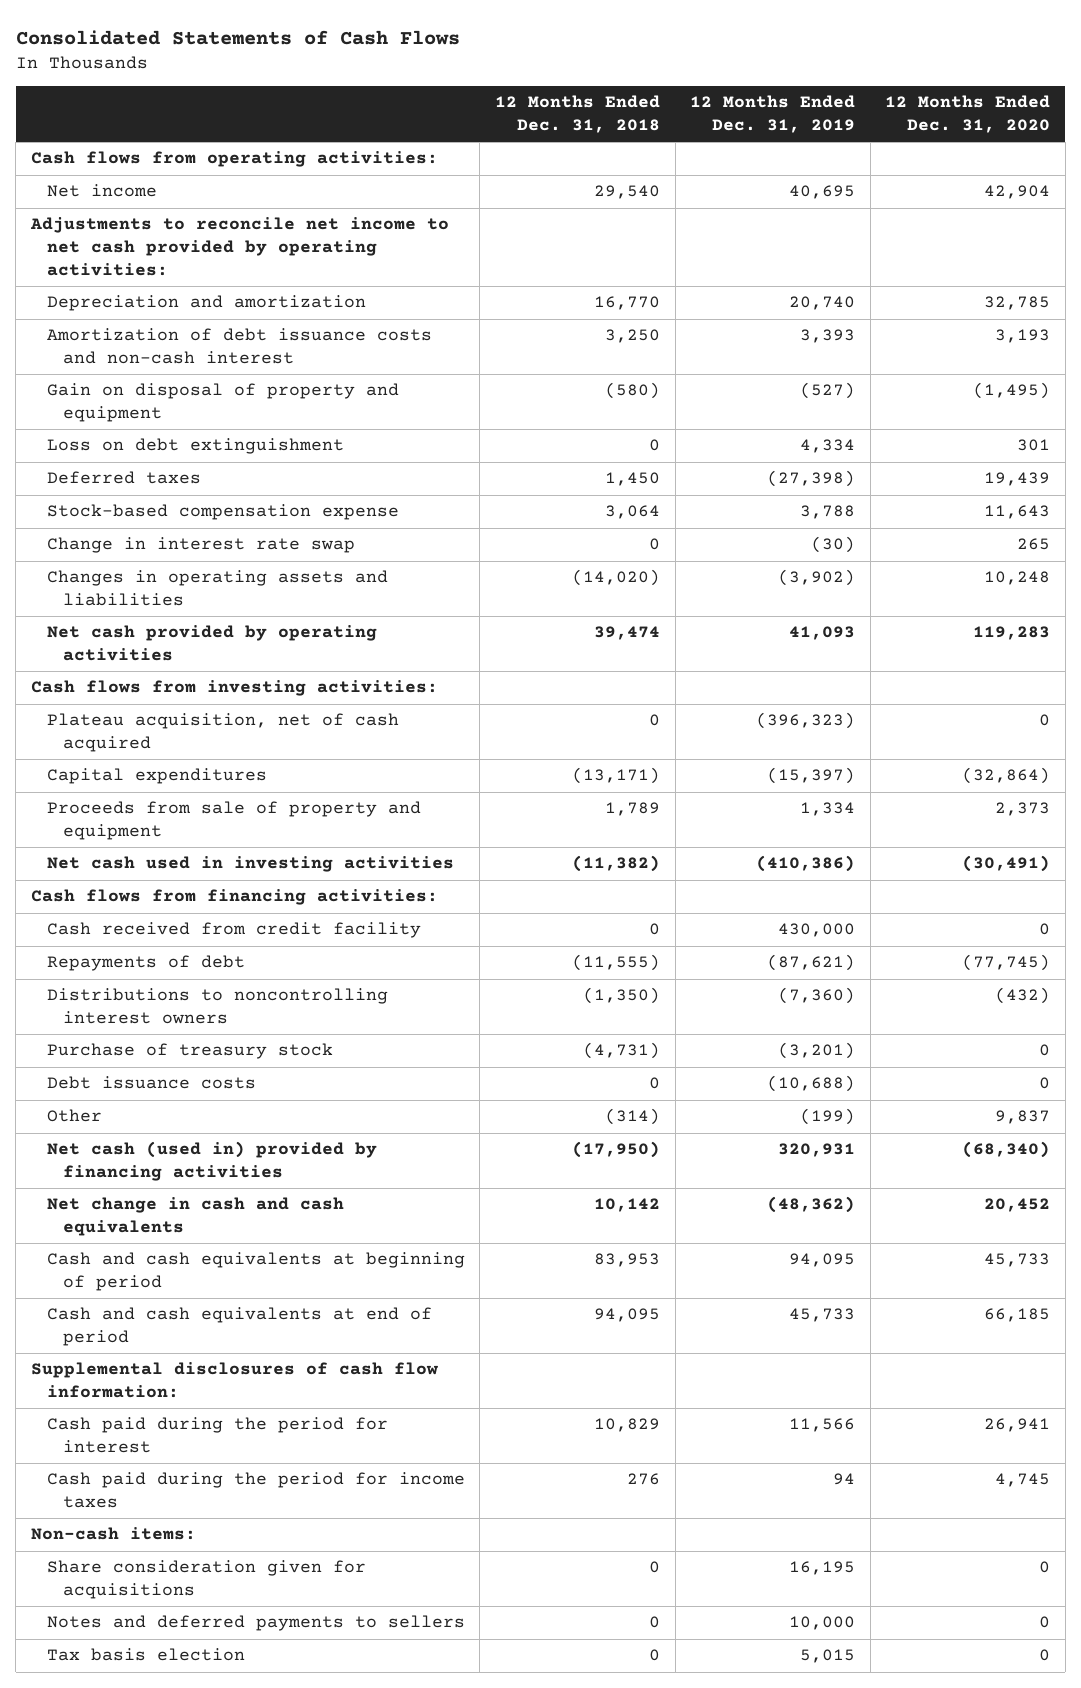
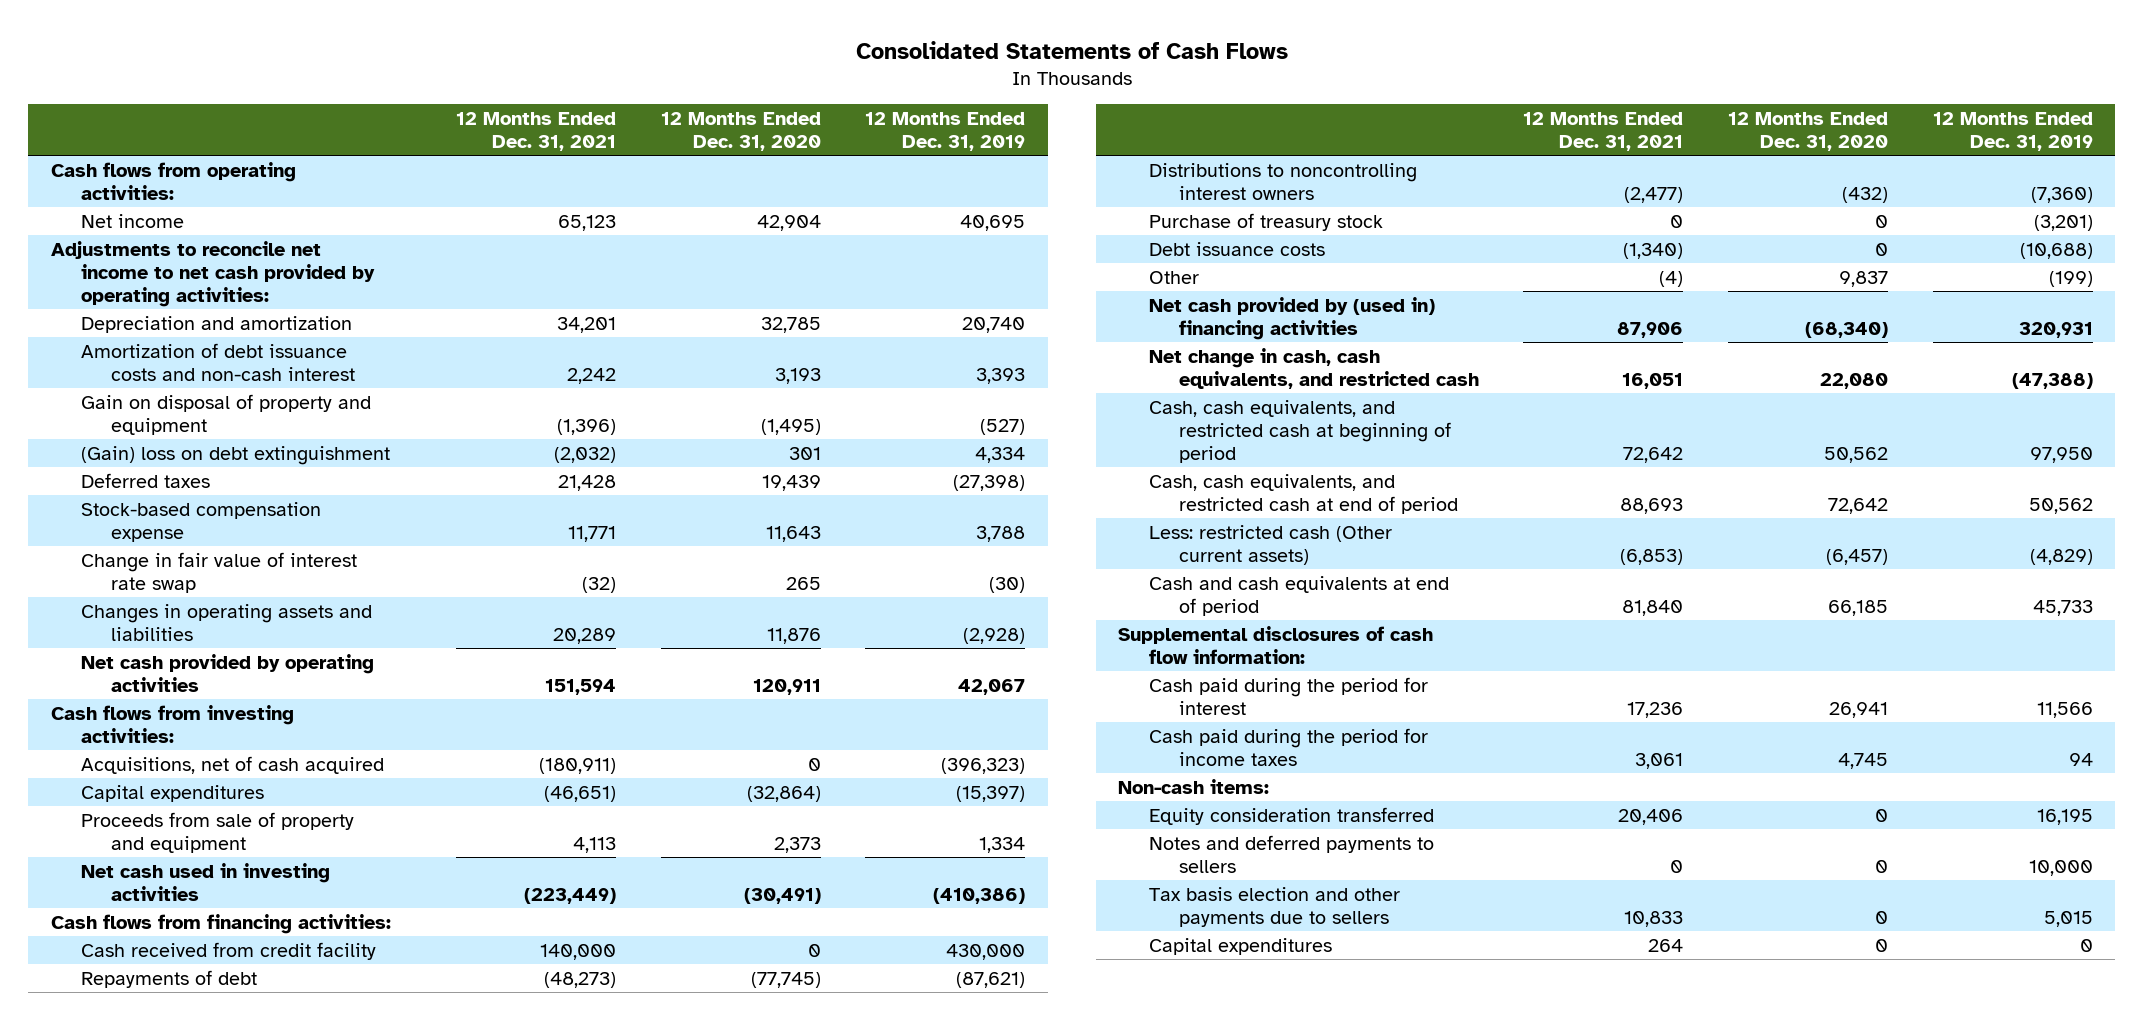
[494,95,660,134] 12 Months Ended Dec. 31, 2018 -> none
none -> [455,111,616,151] 12 Months Ended Dec. 31, 2021
[46,438,344,455] Loss on debt extinguishment -> [80,445,390,465] (Gain) loss on debt extinguishment
[46,537,355,554] Change in interest rate swap -> [80,551,357,593] Change in fair value of interest rate swap
[778,569,856,587] (3,902) -> [963,627,1026,644] (2,928)
[984,571,1051,586] 10,248 -> [766,627,821,644] 11,876
[789,626,856,641] 41,093 -> [958,678,1026,695] 42,067
[973,626,1051,641] 119,283 -> [752,678,821,695] 120,911
[46,713,399,753] Plateau acquisition, net of cash acquired -> [80,755,384,774] Acquisitions, net of cash acquired
[46,1141,377,1182] Net cash (used in) provided by financing activities -> [1148,296,1435,340] Net cash provided by (used in) financing activities
[46,1197,344,1237] Net change in cash and cash equivalents -> [1148,347,1479,389] Net change in cash, cash equivalents, and restricted cash
[767,1196,856,1214] (48,362) -> [2011,372,2093,389] (47,388)
[984,1198,1051,1213] 20,452 -> [1820,372,1889,389] 22,080
[46,1252,465,1292] Cash and cash equivalents at beginning of period -> [1148,399,1451,463] Cash, cash equivalents, and restricted cash at beginning of period
[789,1253,856,1268] 94,095 -> [2029,446,2093,463] 97,950
[984,1253,1051,1268] 45,733 -> [1824,446,1889,463] 50,562
none -> [1148,473,1458,514] Cash, cash equivalents, and restricted cash at end of period
none -> [1148,524,1392,565] Less: restricted cash (Other current assets)
[46,1560,366,1600] Share consideration given for acquisitions -> [1148,806,1434,825] Equity consideration transferred
[46,1648,245,1662] Tax basis election -> [1148,886,1400,927] Tax basis election and other payments due to sellers
none -> [1148,937,1332,955] Capital expenditures

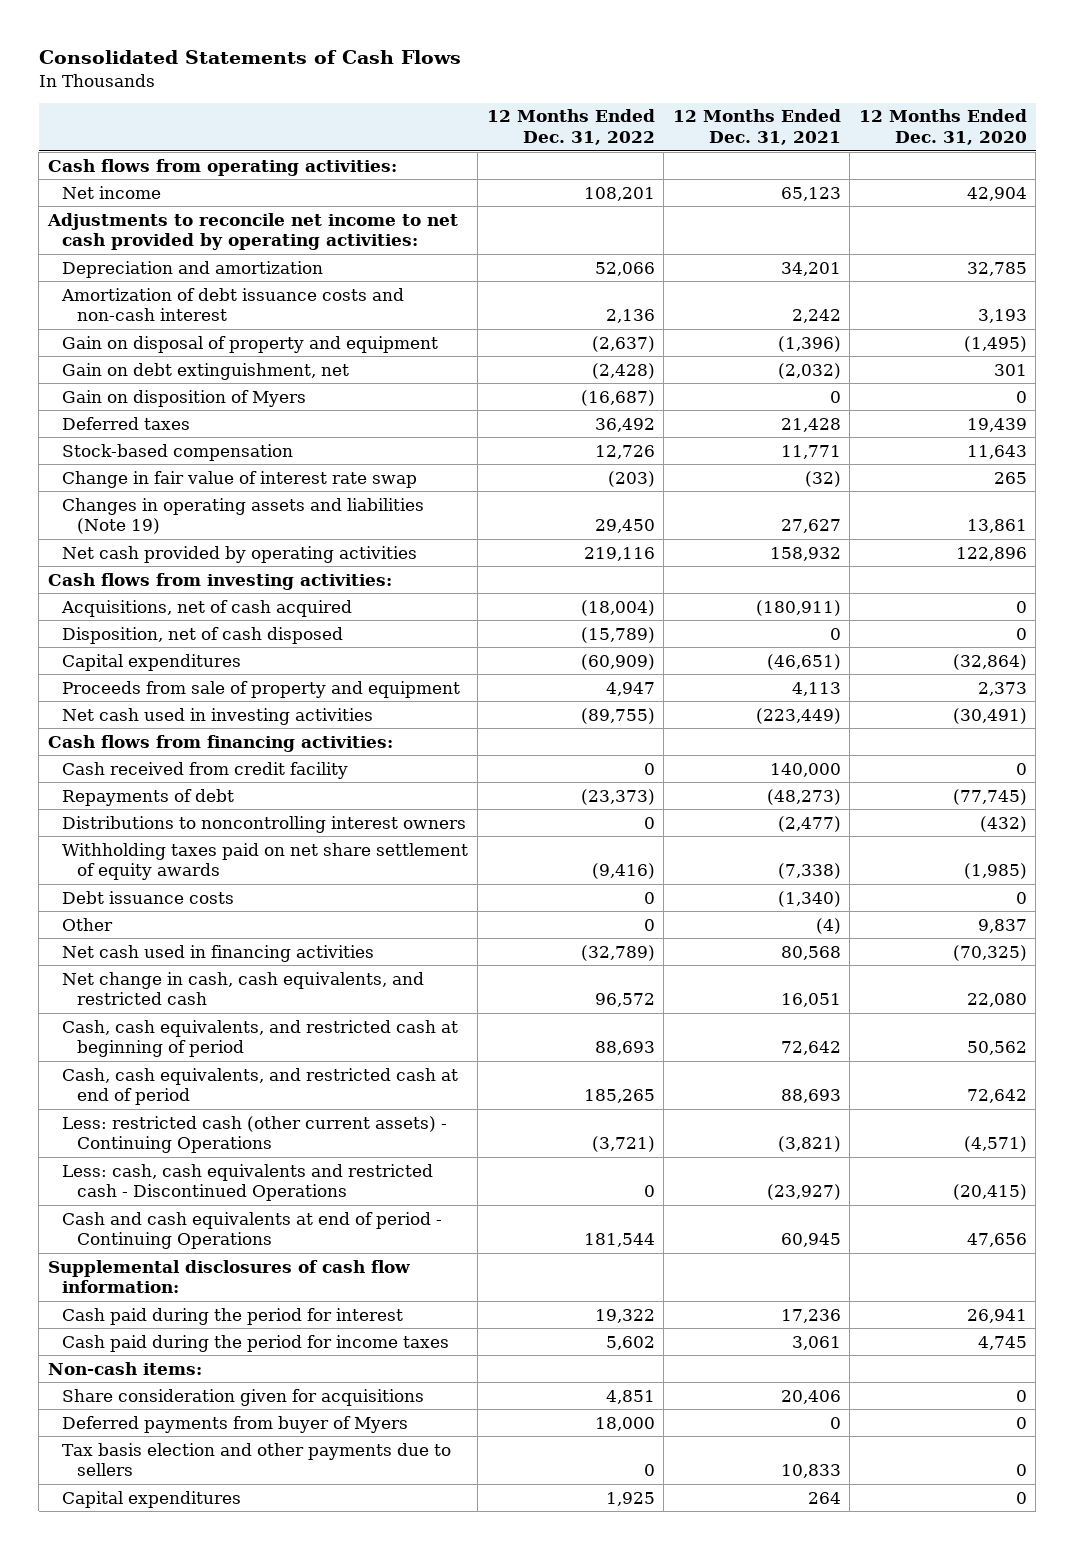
[865,111,1026,151] 12 Months Ended Dec. 31, 2019 -> none
none -> [486,109,655,146] 12 Months Ended Dec. 31, 2022
[80,445,390,465] (Gain) loss on debt extinguishment -> [62,362,350,380] Gain on debt extinguishment, net
none -> [62,389,307,407] Gain on disposition of Myers
[80,501,321,542] Stock-based compensation expense -> [62,443,294,461] Stock-based compensation
[80,603,372,641] Changes in operating assets and liabilities -> [62,497,425,535] Changes in operating assets and liabilities (Note 19)
[552,627,616,644] 20,289 -> [780,519,841,534] 27,627
[766,627,821,644] 11,876 -> [966,519,1027,534] 13,861
[544,678,616,695] 151,594 -> [769,546,841,561] 158,932
[752,678,821,695] 120,911 -> [955,546,1027,561] 122,896
none -> [62,626,344,644] Disposition, net of cash disposed
[1148,212,1383,231] Purchase of treasury stock -> none
none -> [62,842,469,881] Withholding taxes paid on net share settlement of equity awards
[1148,296,1435,340] Net cash provided by (used in) financing activities -> [62,944,375,962] Net cash used in financing activities
[1617,321,1684,338] 87,906 -> [780,945,841,960] 80,568
[1805,321,1889,338] (68,340) -> [952,944,1027,961] (70,325)
[1148,524,1392,565] Less: restricted cash (Other current assets) -> [62,1115,448,1154] Less: restricted cash (other current assets) - Continuing Operations
[1620,548,1684,565] (6,853) -> [777,1136,841,1153] (3,821)
[1826,548,1889,565] (6,457) -> [963,1136,1027,1153] (4,571)
none -> [62,1163,434,1202] Less: cash, cash equivalents and restricted cash - Discontinued Operations
[1148,575,1449,616] Cash and cash equivalents at end of period -> [62,1211,443,1250] Cash and cash equivalents at end of period - Continuing Operations
[1622,599,1684,616] 81,840 -> [780,1233,841,1248] 60,945
[1828,599,1889,616] 66,185 -> [966,1233,1027,1248] 47,656
[1148,806,1434,825] Equity consideration transferred -> [62,1388,425,1406] Share consideration given for acquisitions
[1148,834,1434,873] Notes and deferred payments to sellers -> [62,1415,409,1433] Deferred payments from buyer of Myers

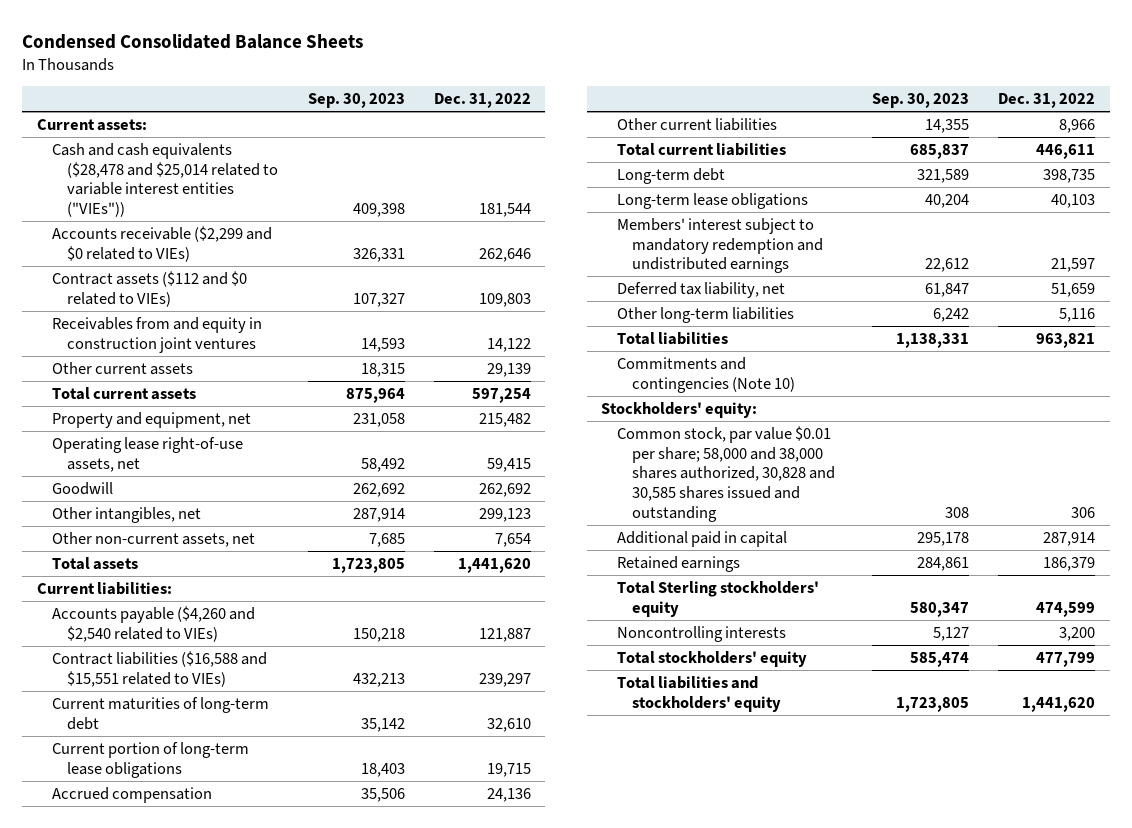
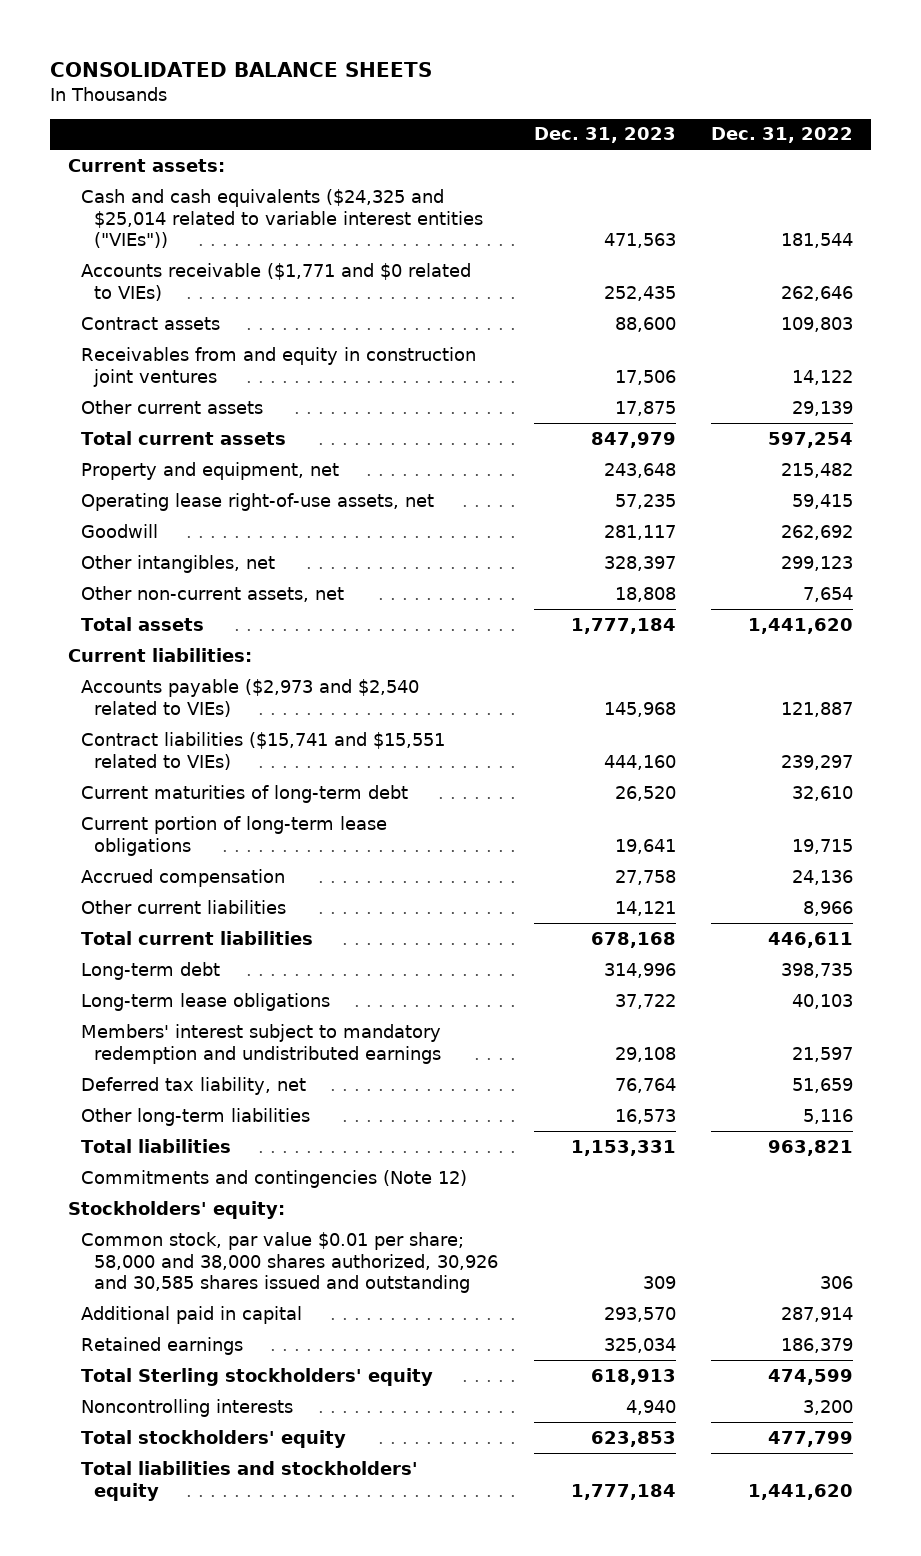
[21,33,363,49] Condensed Consolidated Balance Sheets -> [50,62,433,78] CONSOLIDATED BALANCE SHEETS
[307,93,405,109] Sep. 30, 2023 -> none
none -> [533,127,676,144] Dec. 31, 2023
[51,142,279,218] Cash and cash equivalents ($28,478 and $25,014 related to variable interest entities ("VIEs")) -> [81,188,484,249] Cash and cash equivalents ($24,325 and $25,014 related to variable interest entities ("VIEs"))
[51,225,272,262] Accounts receivable ($2,299 and $0 related to VIEs) -> [81,262,472,301] Accounts receivable ($1,771 and $0 related to VIEs)
[51,270,247,307] Contract assets ($112 and $0 related to VIEs) -> [81,316,221,330] Contract assets
[51,605,255,642] Accounts payable ($4,260 and $2,540 related to VIEs) -> [81,678,420,717] Accounts payable ($2,973 and $2,540 related to VIEs)
[51,650,267,687] Contract liabilities ($16,588 and $15,551 related to VIEs) -> [81,731,446,770] Contract liabilities ($15,741 and $15,551 related to VIEs)
[616,356,796,393] Commitments and contingencies (Note 10) -> [81,1169,468,1188] Commitments and contingencies (Note 12)
[616,425,836,522] Common stock, par value $0.01 per share; 58,000 and 38,000 shares authorized, 30,828 and 30,585 shares issued and outstanding -> [81,1231,499,1294] Common stock, par value $0.01 per share; 58,000 and 38,000 shares authorized, 30,926 and 30,585 shares issued and outstanding

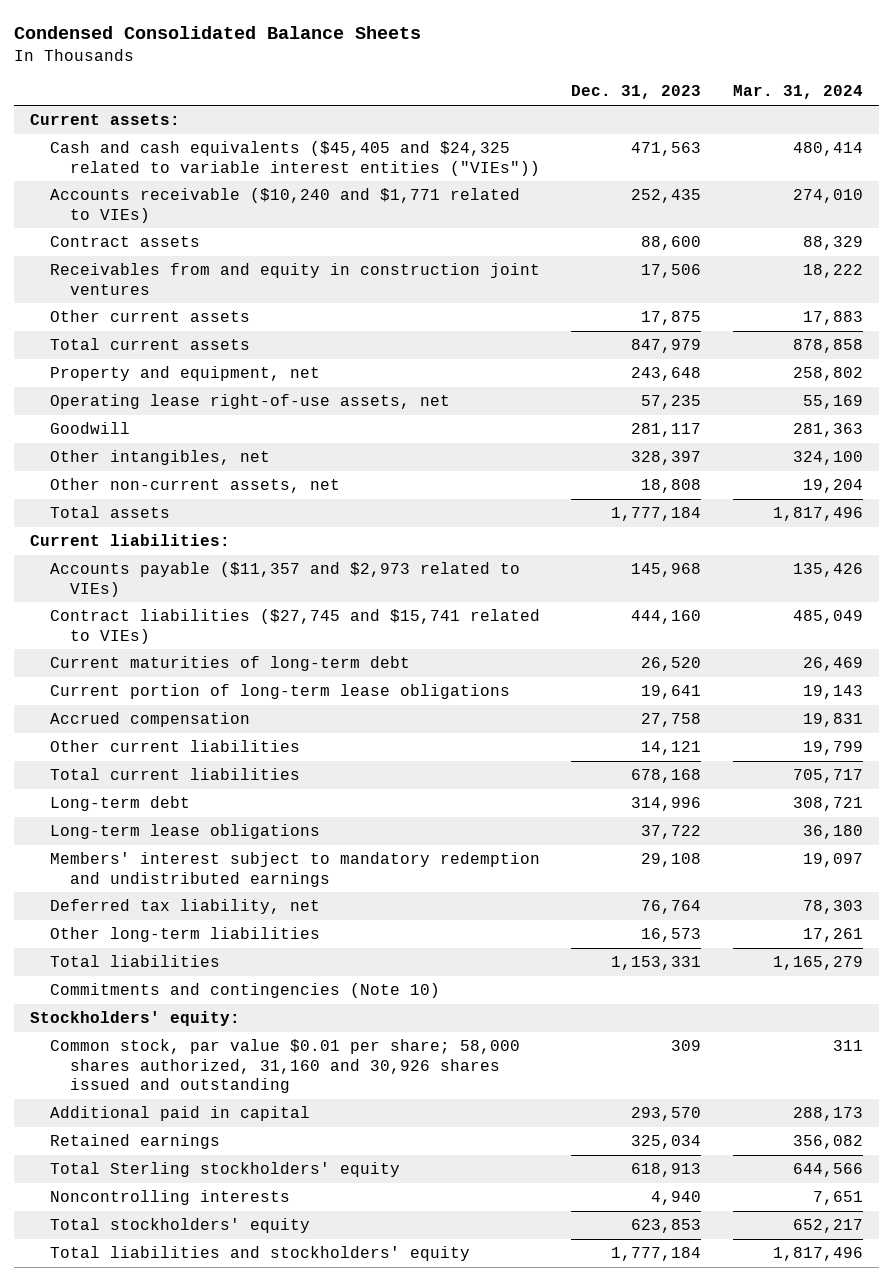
[50,62,433,78] CONSOLIDATED BALANCE SHEETS -> [14,26,422,40] Condensed Consolidated Balance Sheets
[711,127,854,144] Dec. 31, 2022 -> none
none -> [732,85,863,100] Mar. 31, 2024
[81,188,484,249] Cash and cash equivalents ($24,325 and $25,014 related to variable interest entities ("VIEs")) -> [49,141,540,176] Cash and cash equivalents ($45,405 and $24,325 related to variable interest entities ("VIEs"))
[81,262,472,301] Accounts receivable ($1,771 and $0 related to VIEs) -> [49,188,520,223] Accounts receivable ($10,240 and $1,771 related to VIEs)
[81,678,420,717] Accounts payable ($2,973 and $2,540 related to VIEs) -> [49,562,520,597] Accounts payable ($11,357 and $2,973 related to VIEs)
[81,731,446,770] Contract liabilities ($15,741 and $15,551 related to VIEs) -> [49,609,540,644] Contract liabilities ($27,745 and $15,741 related to VIEs)
[81,1169,468,1188] Commitments and contingencies (Note 12) -> [49,983,440,999] Commitments and contingencies (Note 10)
[81,1231,499,1294] Common stock, par value $0.01 per share; 58,000 and 38,000 shares authorized, 30,926 and 30,585 shares issued and outstanding -> [49,1039,520,1093] Common stock, par value $0.01 per share; 58,000 shares authorized, 31,160 and 30,926 shares issued and outstanding

